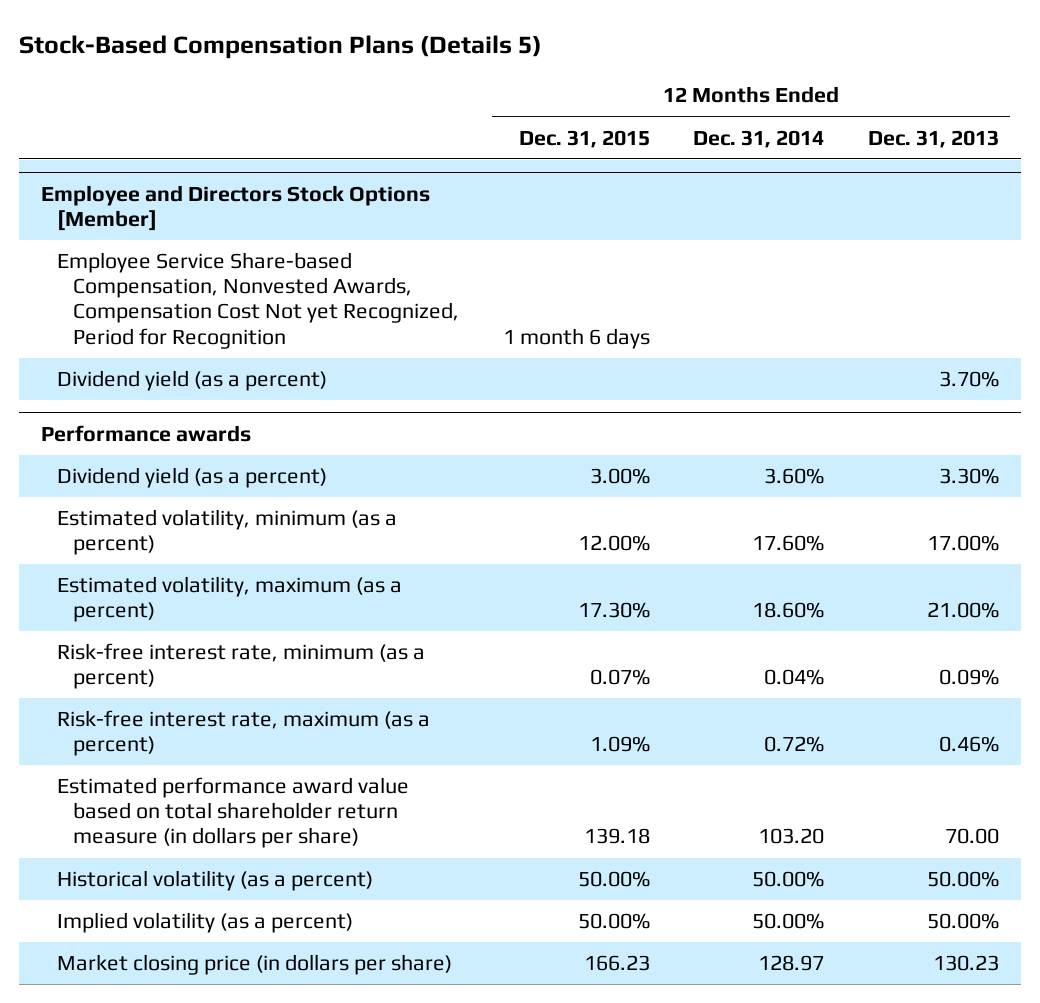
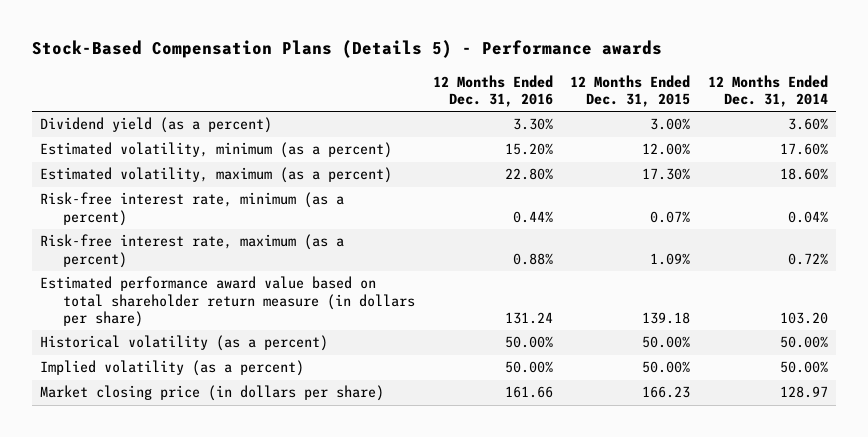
[19,34,543,59] Stock-Based Compensation Plans (Details 5) -> [31,40,662,59] Stock-Based Compensation Plans (Details 5) - Performance awards
[868,129,1000,148] Dec. 31, 2013 -> none
none -> [432,74,553,108] 12 Months Ended Dec. 31, 2016
[40,184,430,231] Employee and Directors Stock Options [Member] -> none
[56,252,459,349] Employee Service Share-based Compensation, Nonvested Awards, Compensation Cost Not yet Recognized, Period for Recognition -> none
[56,370,327,392] Dividend yield (as a percent) -> none
[40,424,251,442] Performance awards -> none

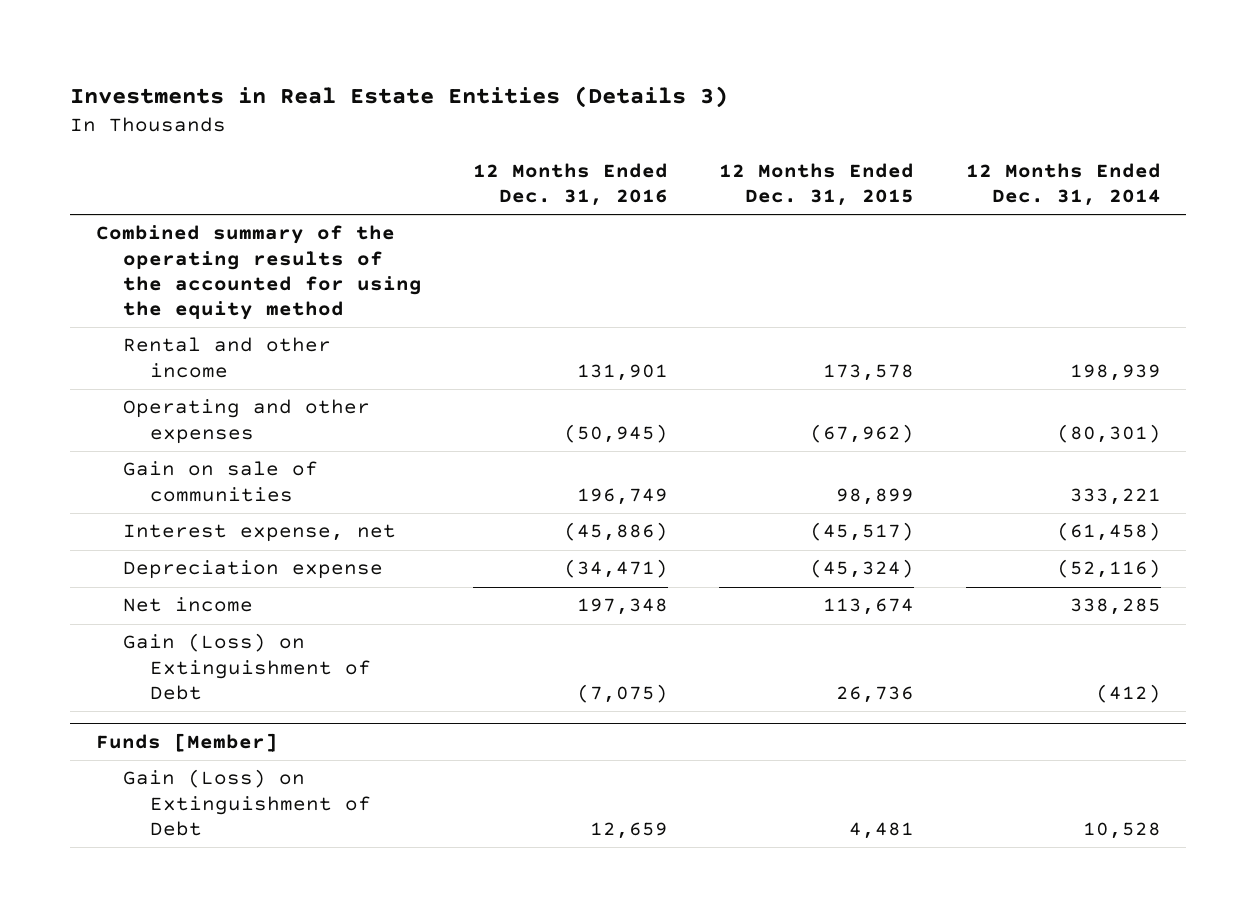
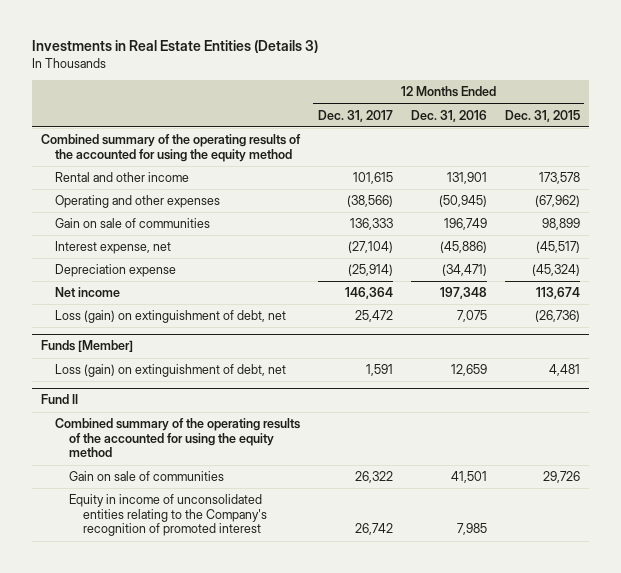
[965,162,1161,207] 12 Months Ended Dec. 31, 2014 -> none
none -> [317,109,393,122] Dec. 31, 2017
[123,633,372,700] Gain (Loss) on Extinguishment of Debt -> [55,310,287,324] Loss (gain) on extinguishment of debt, net
[577,683,669,703] (7,075) -> [456,310,487,323] 7,075
[836,685,915,703] 26,736 -> [534,310,580,323] (26,736)
[123,769,372,836] Gain (Loss) on Extinguishment of Debt -> [55,364,287,378] Loss (gain) on extinguishment of debt, net
none -> [40,394,78,405] Fund II
none -> [55,418,301,458] Combined summary of the operating results of the accounted for using the equity method
none -> [69,471,225,482] Gain on sale of communities
none -> [69,494,268,537] Equity in income of unconsolidated entities relating to the Company's recognition of promoted interest

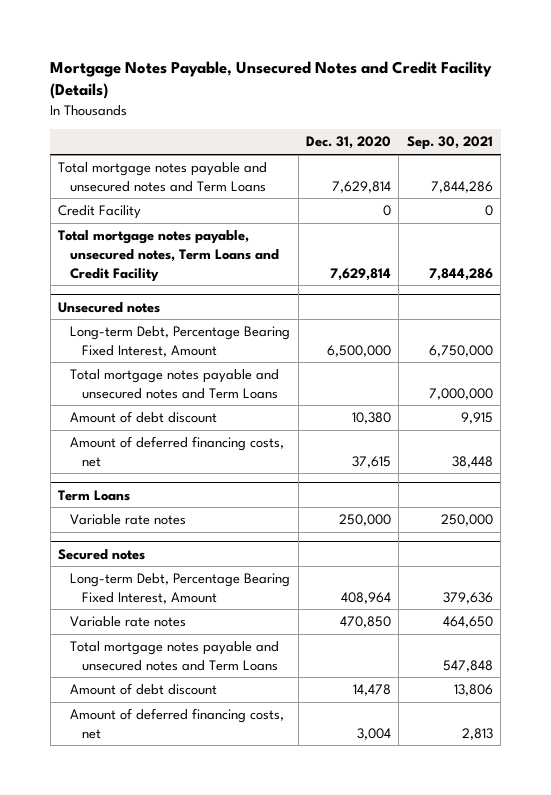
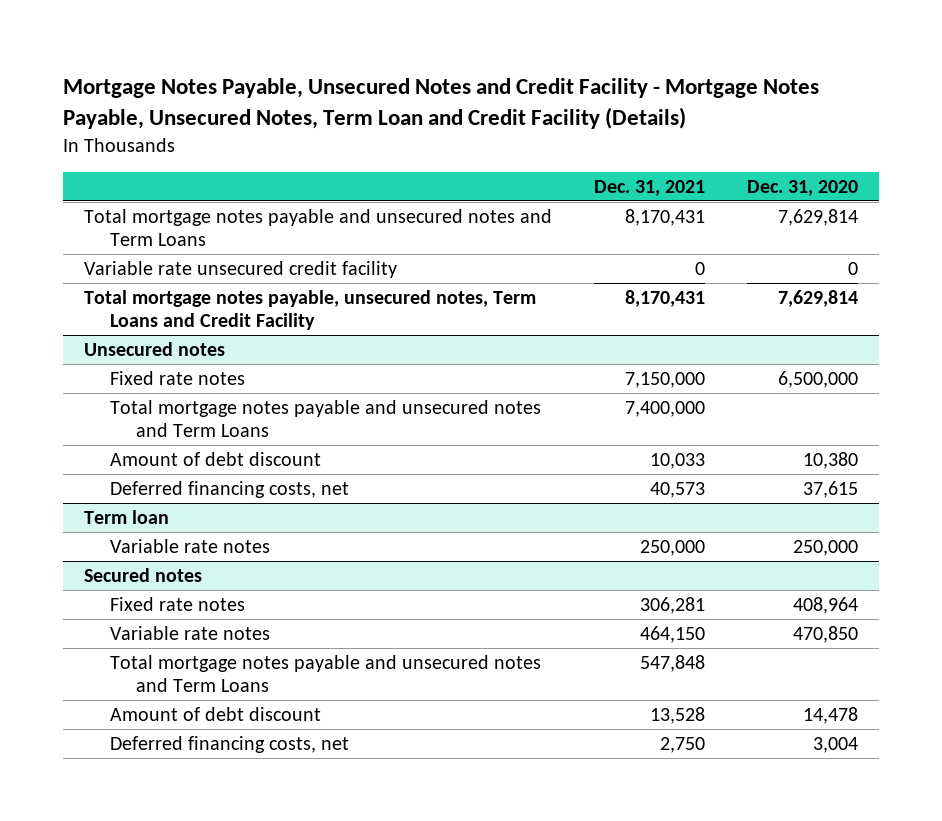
[50,60,493,100] Mortgage Notes Payable, Unsecured Notes and Credit Facility (Details) -> [63,78,820,129] Mortgage Notes Payable, Unsecured Notes and Credit Facility - Mortgage Notes Payable, Unsecured Notes, Term Loan and Credit Facility (Details)
[406,136,493,151] Sep. 30, 2021 -> none
none -> [593,179,705,196] Dec. 31, 2021
[57,205,141,220] Credit Facility -> [84,261,398,279] Variable rate unsecured credit facility
[70,326,291,357] Long-term Debt, Percentage Bearing Fixed Interest, Amount -> [110,371,246,386] Fixed rate notes
[70,436,285,467] Amount of deferred financing costs, net -> [110,481,350,499] Deferred financing costs, net
[57,489,130,501] Term Loans -> [84,510,170,525] Term loan
[70,573,291,604] Long-term Debt, Percentage Bearing Fixed Interest, Amount -> [110,597,246,612] Fixed rate notes
[70,708,285,739] Amount of deferred financing costs, net -> [110,736,350,754] Deferred financing costs, net

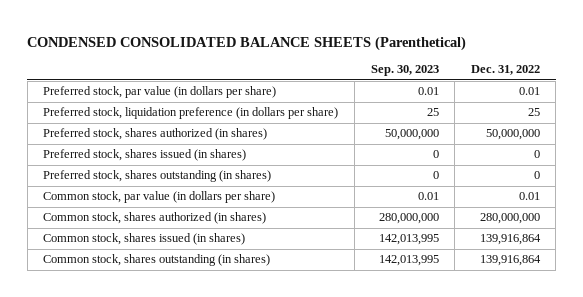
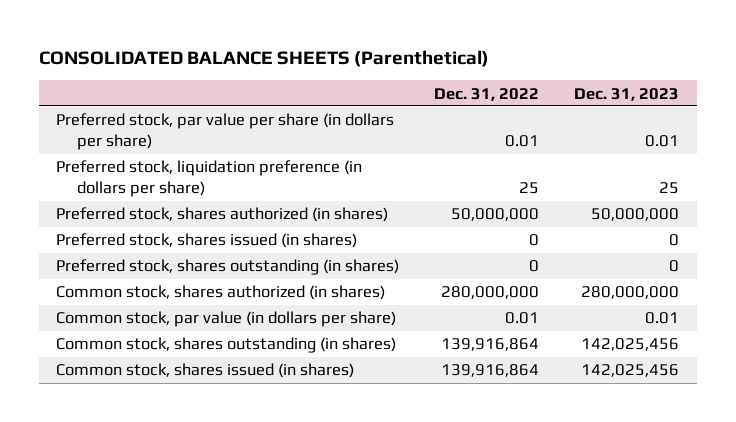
[27,35,467,51] CONDENSED CONSOLIDATED BALANCE SHEETS (Parenthetical) -> [38,50,489,68] CONSOLIDATED BALANCE SHEETS (Parenthetical)
[370,65,439,77] Sep. 30, 2023 -> none
none -> [574,87,680,101] Dec. 31, 2023
[43,86,277,99] Preferred stock, par value (in dollars per share) -> [56,113,395,151] Preferred stock, par value per share (in dollars per share)
[43,191,276,204] Common stock, par value (in dollars per share) -> [56,311,397,328] Common stock, par value (in dollars per share)
[43,233,246,246] Common stock, shares issued (in shares) -> [56,363,355,379] Common stock, shares issued (in shares)

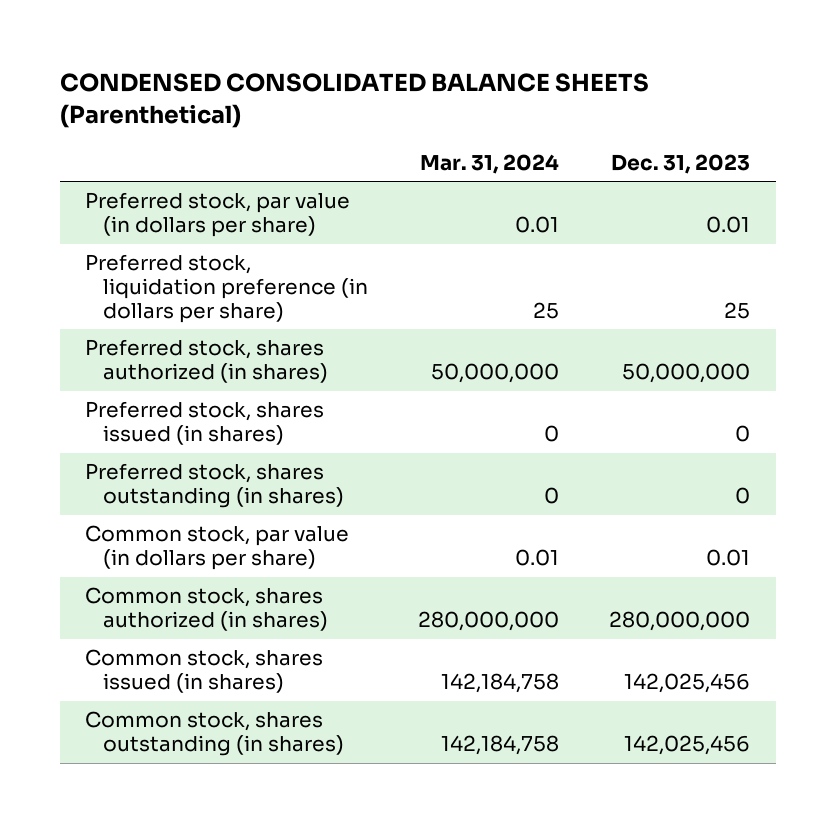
[38,50,489,68] CONSOLIDATED BALANCE SHEETS (Parenthetical) -> [59,73,649,128] CONDENSED CONSOLIDATED BALANCE SHEETS (Parenthetical)
[434,87,540,101] Dec. 31, 2022 -> none
none -> [420,153,560,174] Mar. 31, 2024
[56,113,395,151] Preferred stock, par value per share (in dollars per share) -> [85,192,351,238] Preferred stock, par value (in dollars per share)
[56,285,386,301] Common stock, shares authorized (in shares) -> [85,587,328,632] Common stock, shares authorized (in shares)
[56,337,397,354] Common stock, shares outstanding (in shares) -> [85,711,344,757] Common stock, shares outstanding (in shares)

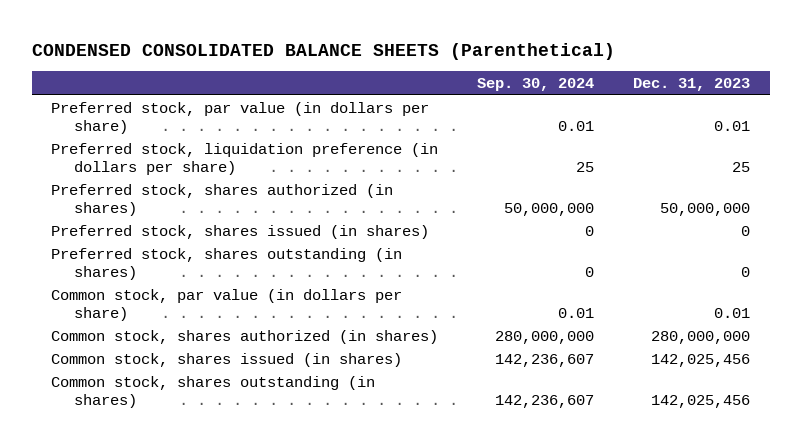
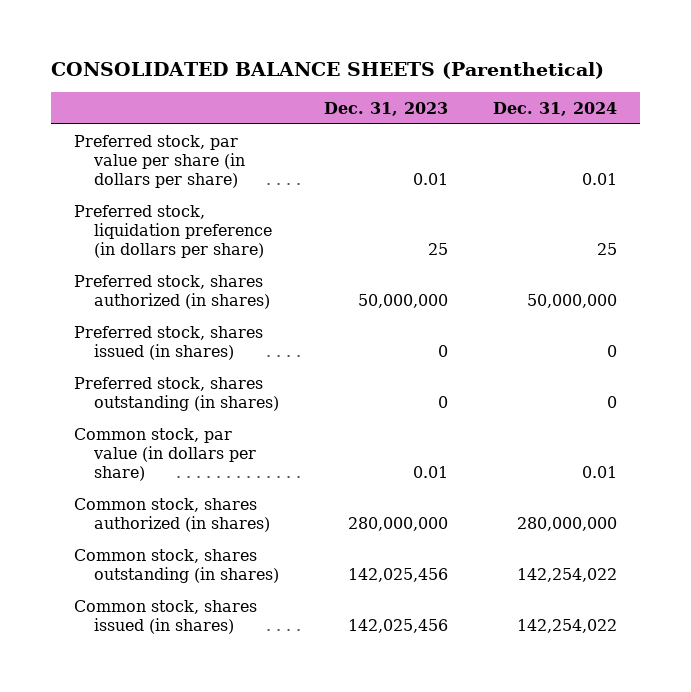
[31,42,615,60] CONDENSED CONSOLIDATED BALANCE SHEETS (Parenthetical) -> [51,62,605,80] CONSOLIDATED BALANCE SHEETS (Parenthetical)
[477,78,595,92] Sep. 30, 2024 -> none
none -> [493,101,618,116] Dec. 31, 2024
[51,101,430,134] Preferred stock, par value (in dollars per share) -> [73,134,245,189] Preferred stock, par value per share (in dollars per share)
[51,352,403,367] Common stock, shares issued (in shares) -> [73,599,257,634] Common stock, shares issued (in shares)

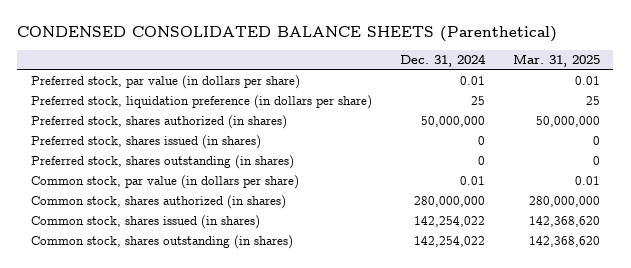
[51,62,605,80] CONSOLIDATED BALANCE SHEETS (Parenthetical) -> [17,25,558,42] CONDENSED CONSOLIDATED BALANCE SHEETS (Parenthetical)
[323,101,448,116] Dec. 31, 2023 -> none
none -> [512,54,600,68] Mar. 31, 2025
[73,134,245,189] Preferred stock, par value per share (in dollars per share) -> [31,75,301,90] Preferred stock, par value (in dollars per share)
[73,548,279,583] Common stock, shares outstanding (in shares) -> [31,235,294,250] Common stock, shares outstanding (in shares)

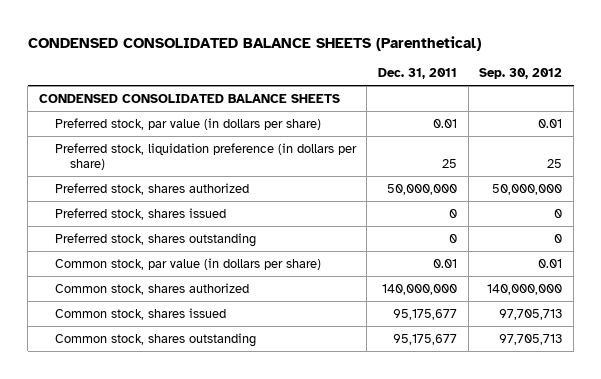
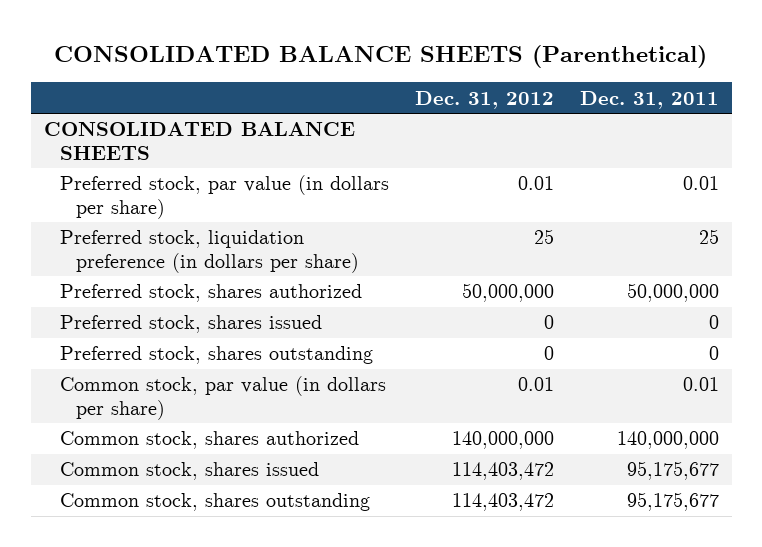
[27,35,481,51] CONDENSED CONSOLIDATED BALANCE SHEETS (Parenthetical) -> [54,44,708,68] CONSOLIDATED BALANCE SHEETS (Parenthetical)
[479,68,563,80] Sep. 30, 2012 -> none
none -> [414,90,554,109] Dec. 31, 2012
[38,93,340,103] CONDENSED CONSOLIDATED BALANCE SHEETS -> [43,122,355,160] CONSOLIDATED BALANCE SHEETS

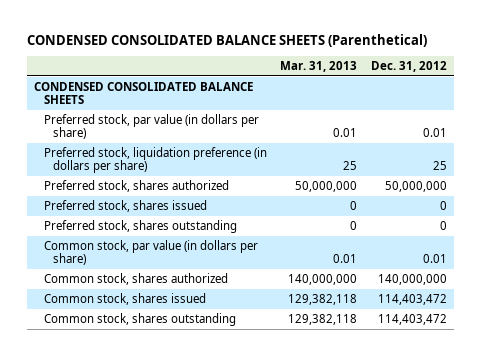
[54,44,708,68] CONSOLIDATED BALANCE SHEETS (Parenthetical) -> [26,33,427,47] CONDENSED CONSOLIDATED BALANCE SHEETS (Parenthetical)
[579,90,719,109] Dec. 31, 2011 -> none
none -> [280,60,358,72] Mar. 31, 2013
[43,122,355,160] CONSOLIDATED BALANCE SHEETS -> [33,82,253,105] CONDENSED CONSOLIDATED BALANCE SHEETS

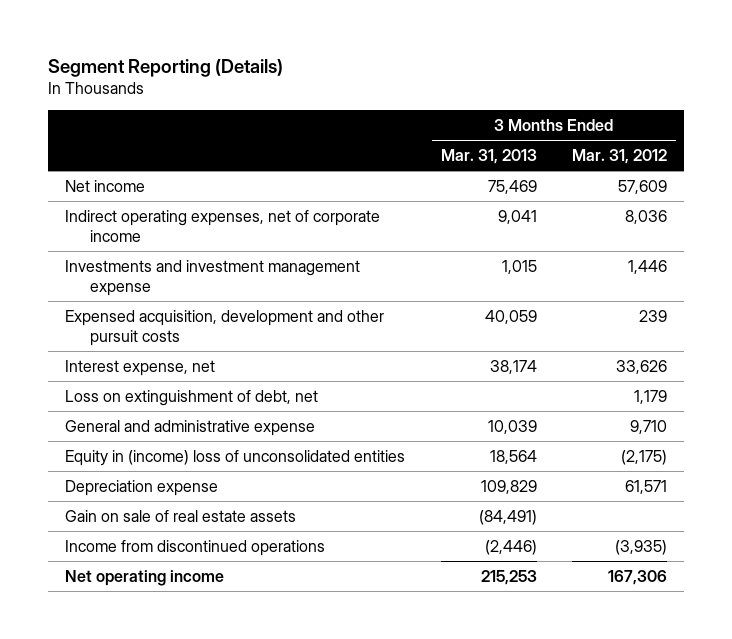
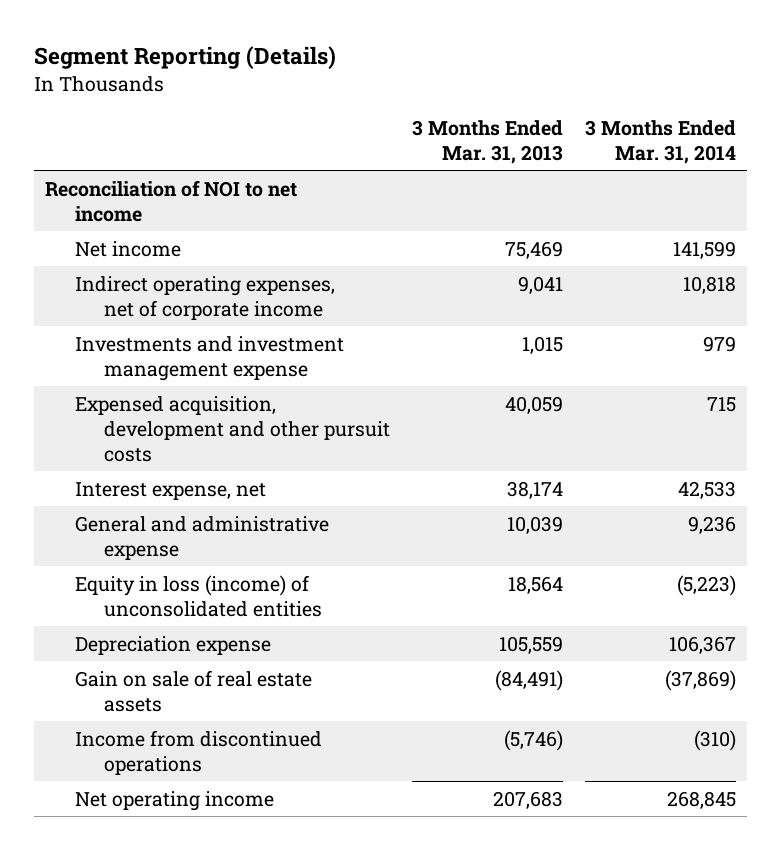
[571,149,667,165] Mar. 31, 2012 -> none
none -> [584,119,736,164] 3 Months Ended Mar. 31, 2014
none -> [45,179,298,222] Reconciliation of NOI to net income
[65,389,319,406] Loss on extinguishment of debt, net -> none
[65,449,406,466] Equity in (income) loss of unconsolidated entities -> [74,574,322,617] Equity in loss (income) of unconsolidated entities
[480,479,537,494] 109,829 -> [498,635,563,654] 105,559
[484,539,537,555] (2,446) -> [503,729,563,751] (5,746)
[480,569,537,585] 215,253 -> [492,790,563,809] 207,683

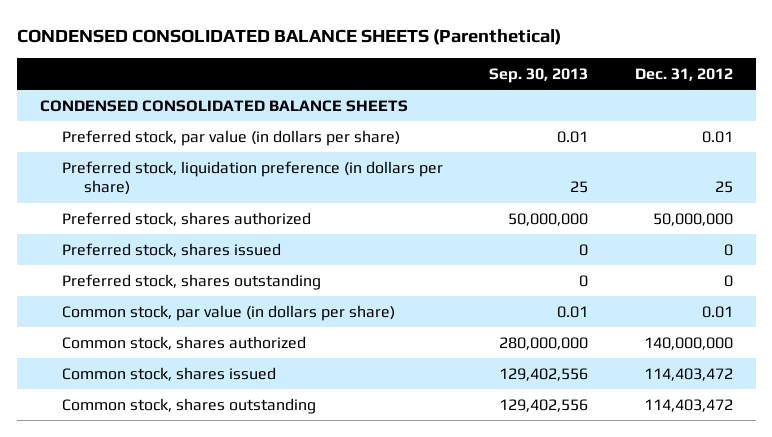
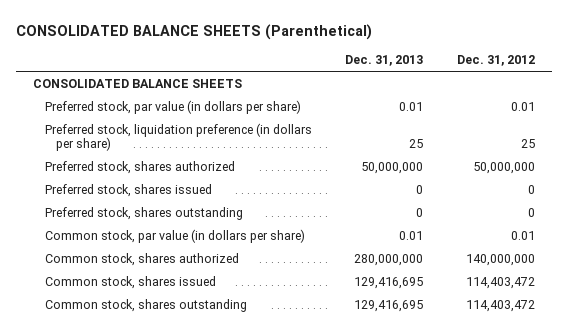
[16,28,561,45] CONDENSED CONSOLIDATED BALANCE SHEETS (Parenthetical) -> [16,23,373,40] CONSOLIDATED BALANCE SHEETS (Parenthetical)
[489,67,589,83] Sep. 30, 2013 -> none
none -> [345,55,424,67] Dec. 31, 2013
[39,99,408,112] CONDENSED CONSOLIDATED BALANCE SHEETS -> [33,78,243,88] CONSOLIDATED BALANCE SHEETS

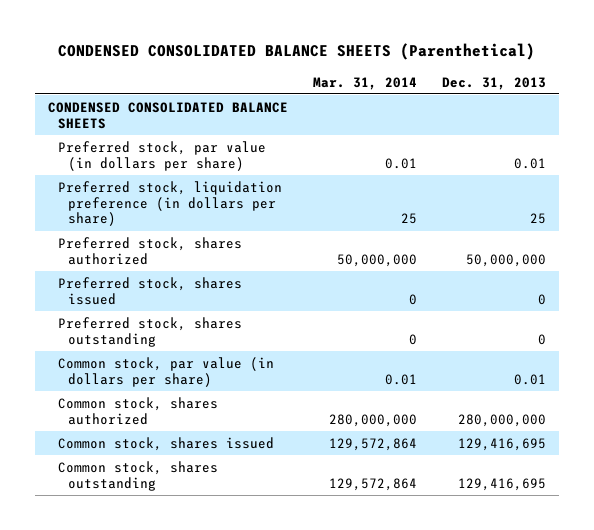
[16,23,373,40] CONSOLIDATED BALANCE SHEETS (Parenthetical) -> [58,43,536,61] CONDENSED CONSOLIDATED BALANCE SHEETS (Parenthetical)
[457,55,536,67] Dec. 31, 2012 -> none
none -> [313,76,418,90] Mar. 31, 2014
[33,78,243,88] CONSOLIDATED BALANCE SHEETS -> [47,101,288,129] CONDENSED CONSOLIDATED BALANCE SHEETS

